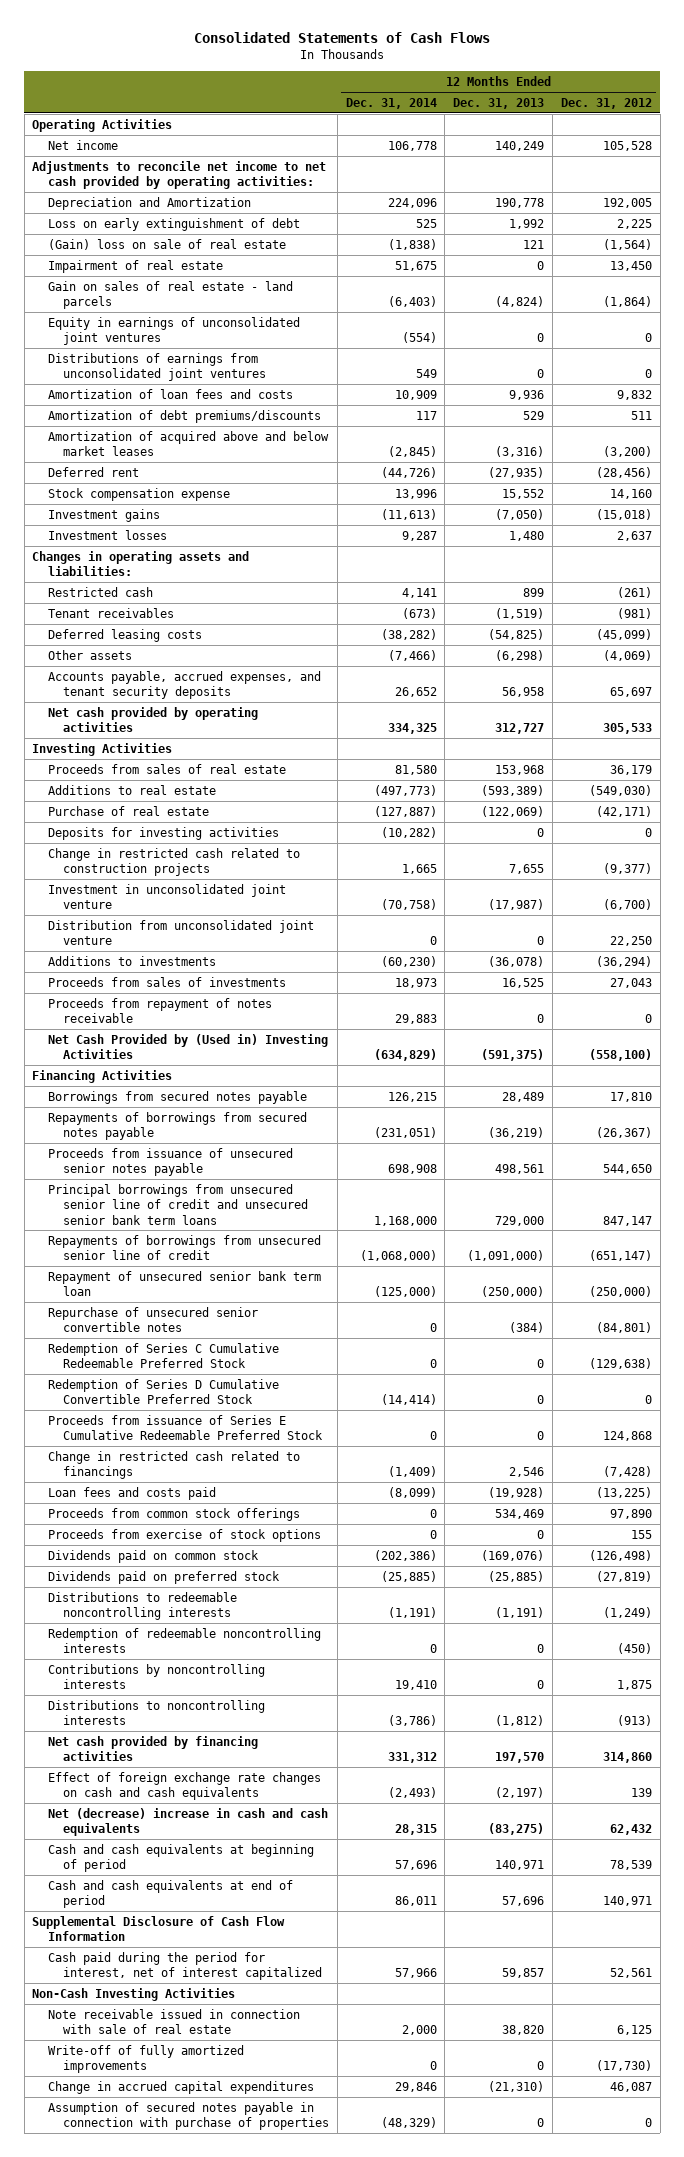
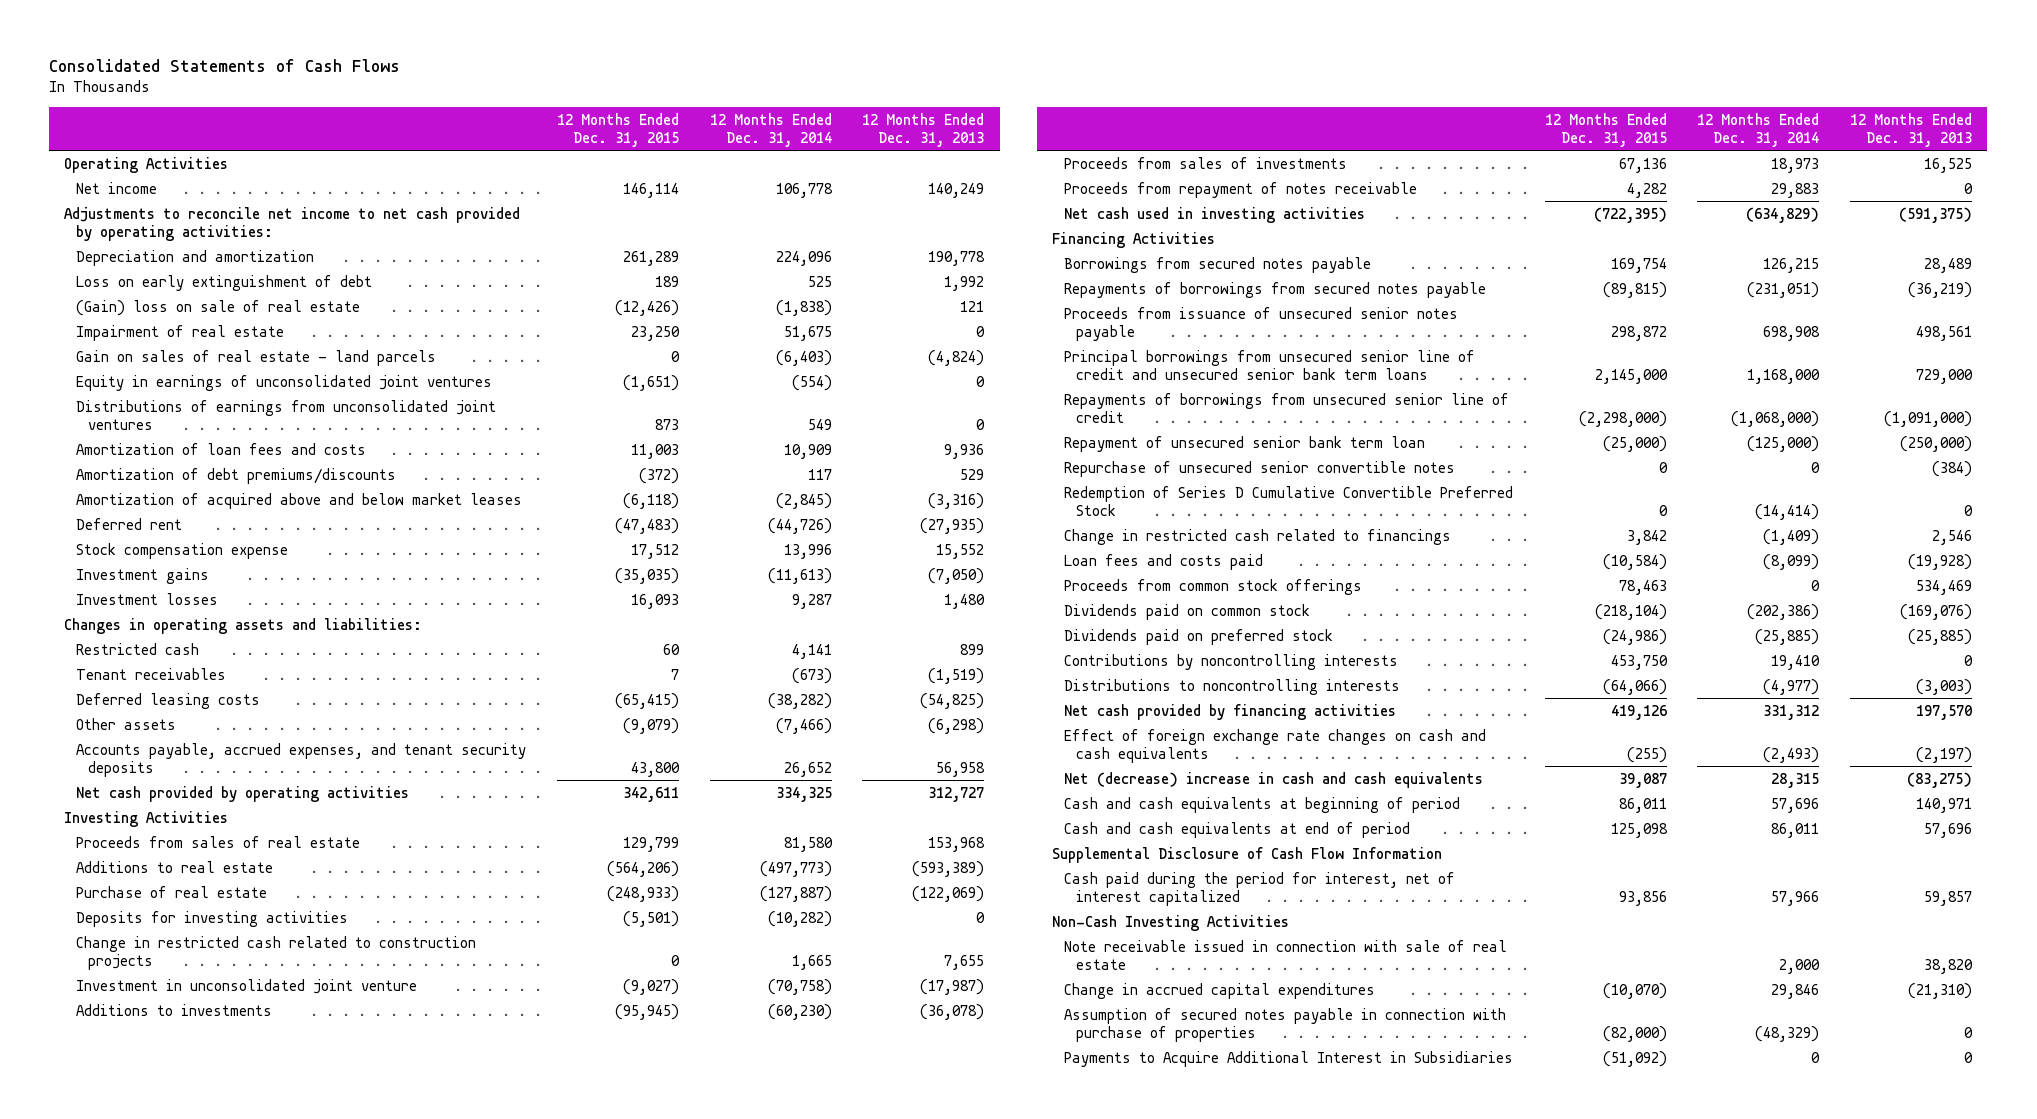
[560,97,652,109] Dec. 31, 2012 -> none
none -> [557,112,680,147] 12 Months Ended Dec. 31, 2015
[47,196,251,210] Depreciation and Amortization -> [76,249,315,266] Depreciation and amortization
[47,919,314,946] Distribution from unconsolidated joint venture -> none
[47,1033,328,1060] Net Cash Provided by (Used in) Investing Activities -> [1064,206,1366,223] Net cash used in investing activities
[47,1342,279,1369] Redemption of Series C Cumulative Redeemable Preferred Stock -> none
[47,1414,324,1441] Proceeds from issuance of Series E Cumulative Redeemable Preferred Stock -> none
[47,1528,321,1542] Proceeds from exercise of stock options -> none
[47,1591,237,1621] Distributions to redeemable noncontrolling interests -> none
[47,1627,321,1654] Redemption of redeemable noncontrolling interests -> none
[387,1715,437,1727] (3,786) -> [1763,678,1820,695] (4,977)
[495,1715,545,1727] (1,812) -> [1916,678,1973,695] (3,003)
[47,2044,244,2074] Write-off of fully amortized improvements -> none
none -> [1064,1050,1514,1067] Payments to Acquire Additional Interest in Subsidiaries

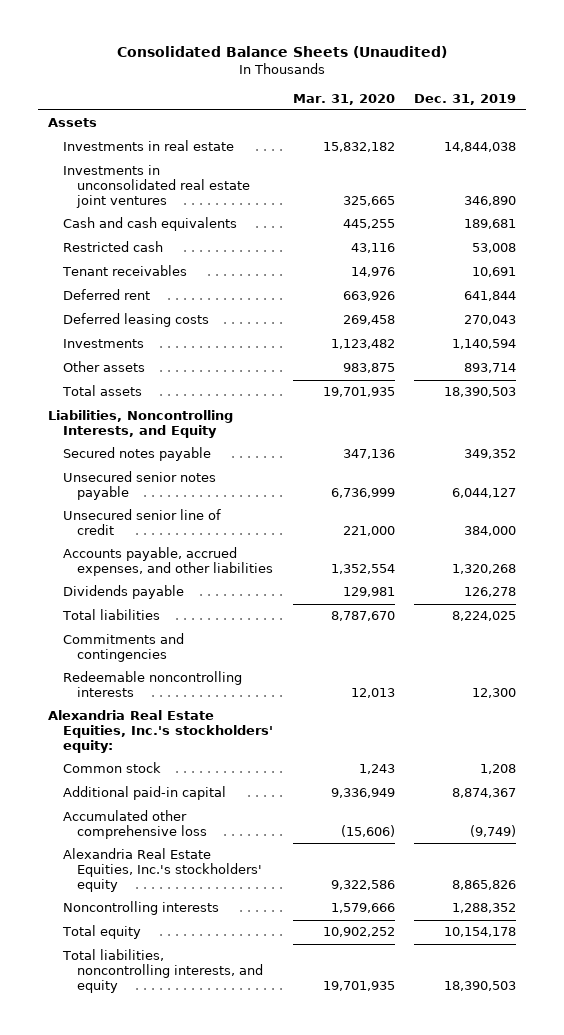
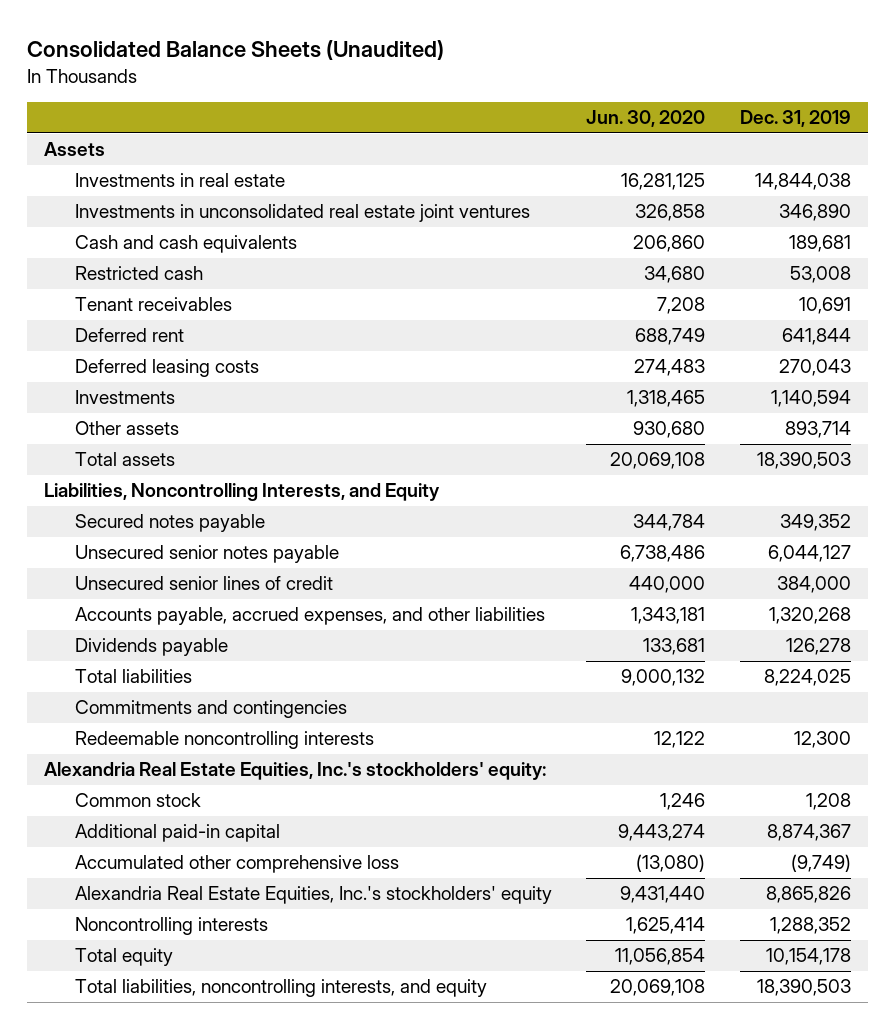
[292,93,395,105] Mar. 31, 2020 -> none
none -> [586,110,706,128] Jun. 30, 2020
[62,509,221,535] Unsecured senior line of credit -> [74,576,333,591] Unsecured senior lines of credit

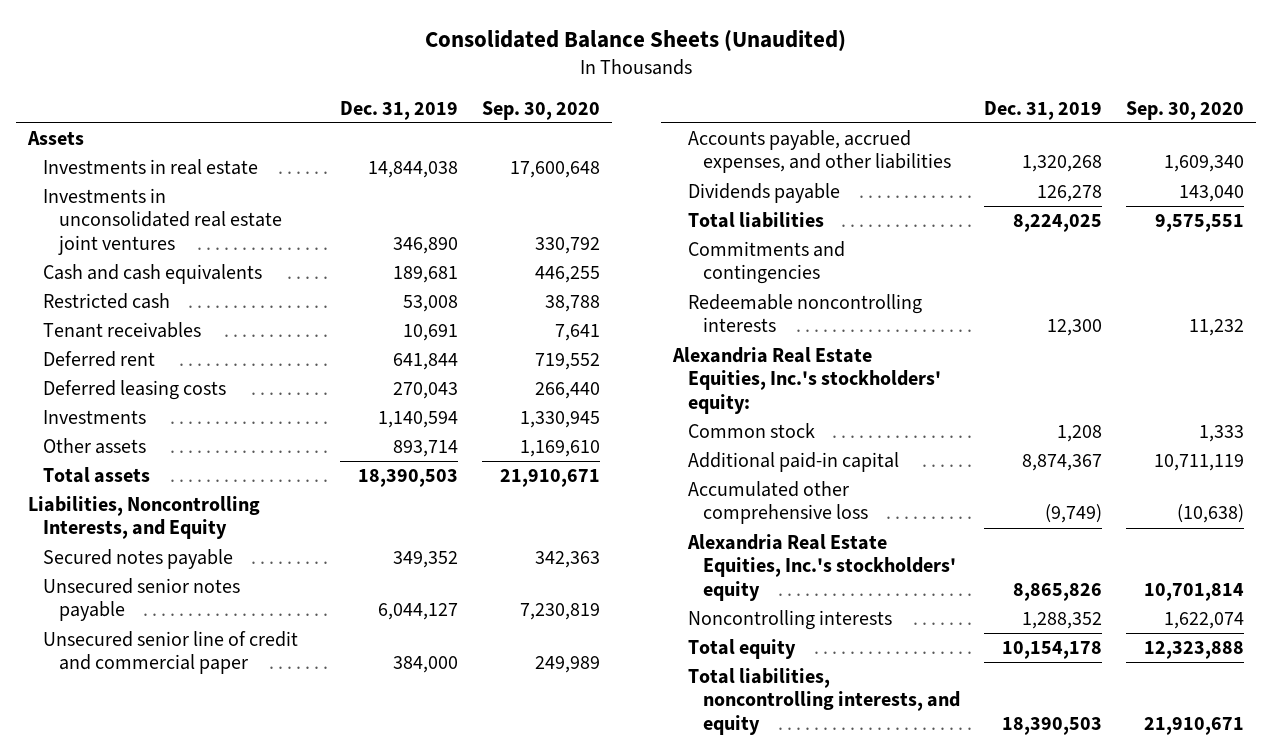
[586,110,706,128] Jun. 30, 2020 -> none
none -> [481,100,600,120] Sep. 30, 2020
[74,576,333,591] Unsecured senior lines of credit -> [43,631,299,675] Unsecured senior line of credit and commercial paper

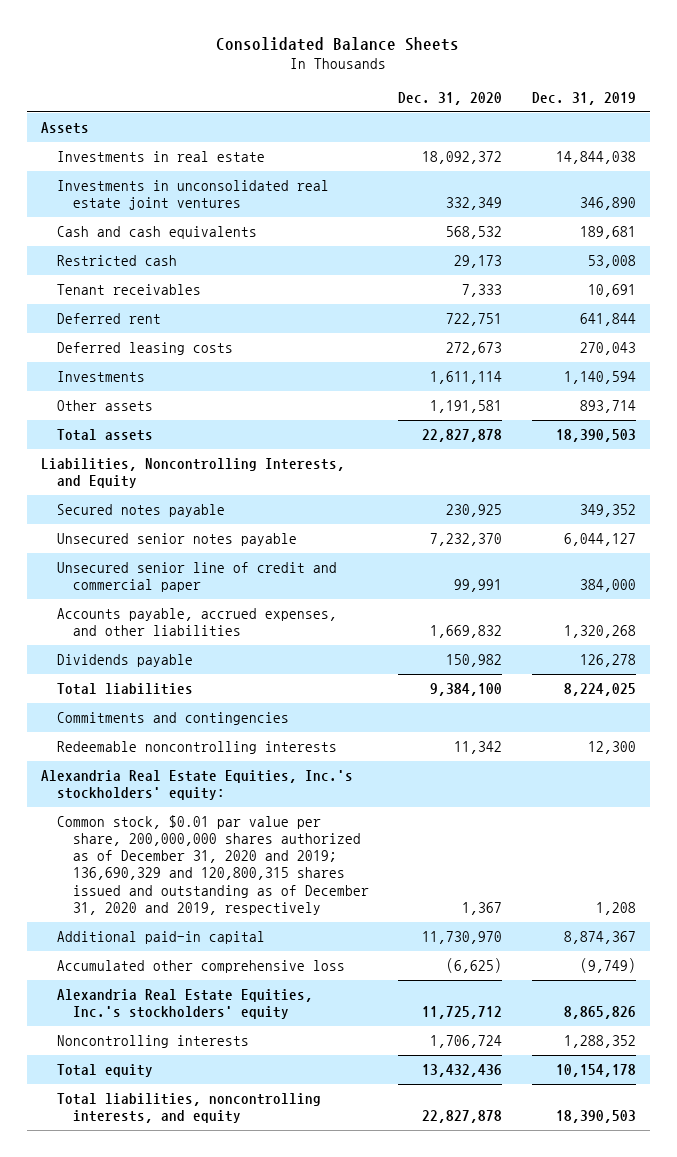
[425,30,847,53] Consolidated Balance Sheets (Unaudited) -> [216,36,460,51] Consolidated Balance Sheets
[481,100,600,120] Sep. 30, 2020 -> none
none -> [398,91,503,105] Dec. 31, 2020
[688,423,816,439] Common stock -> [57,814,369,915] Common stock, $0.01 par value per share, 200,000,000 shares authorized as of December 31, 2020 and 2019; 136,690,329 and 120,800,315 shares issued and outstanding as of December 31, 2020 and 2019, respectively

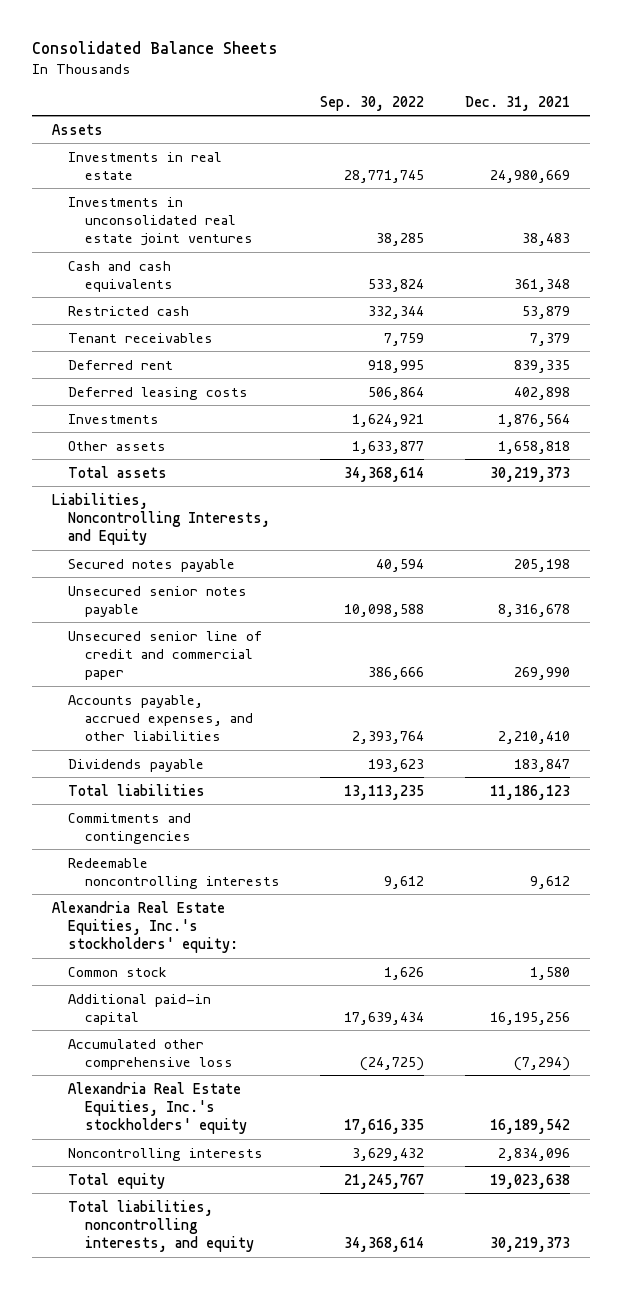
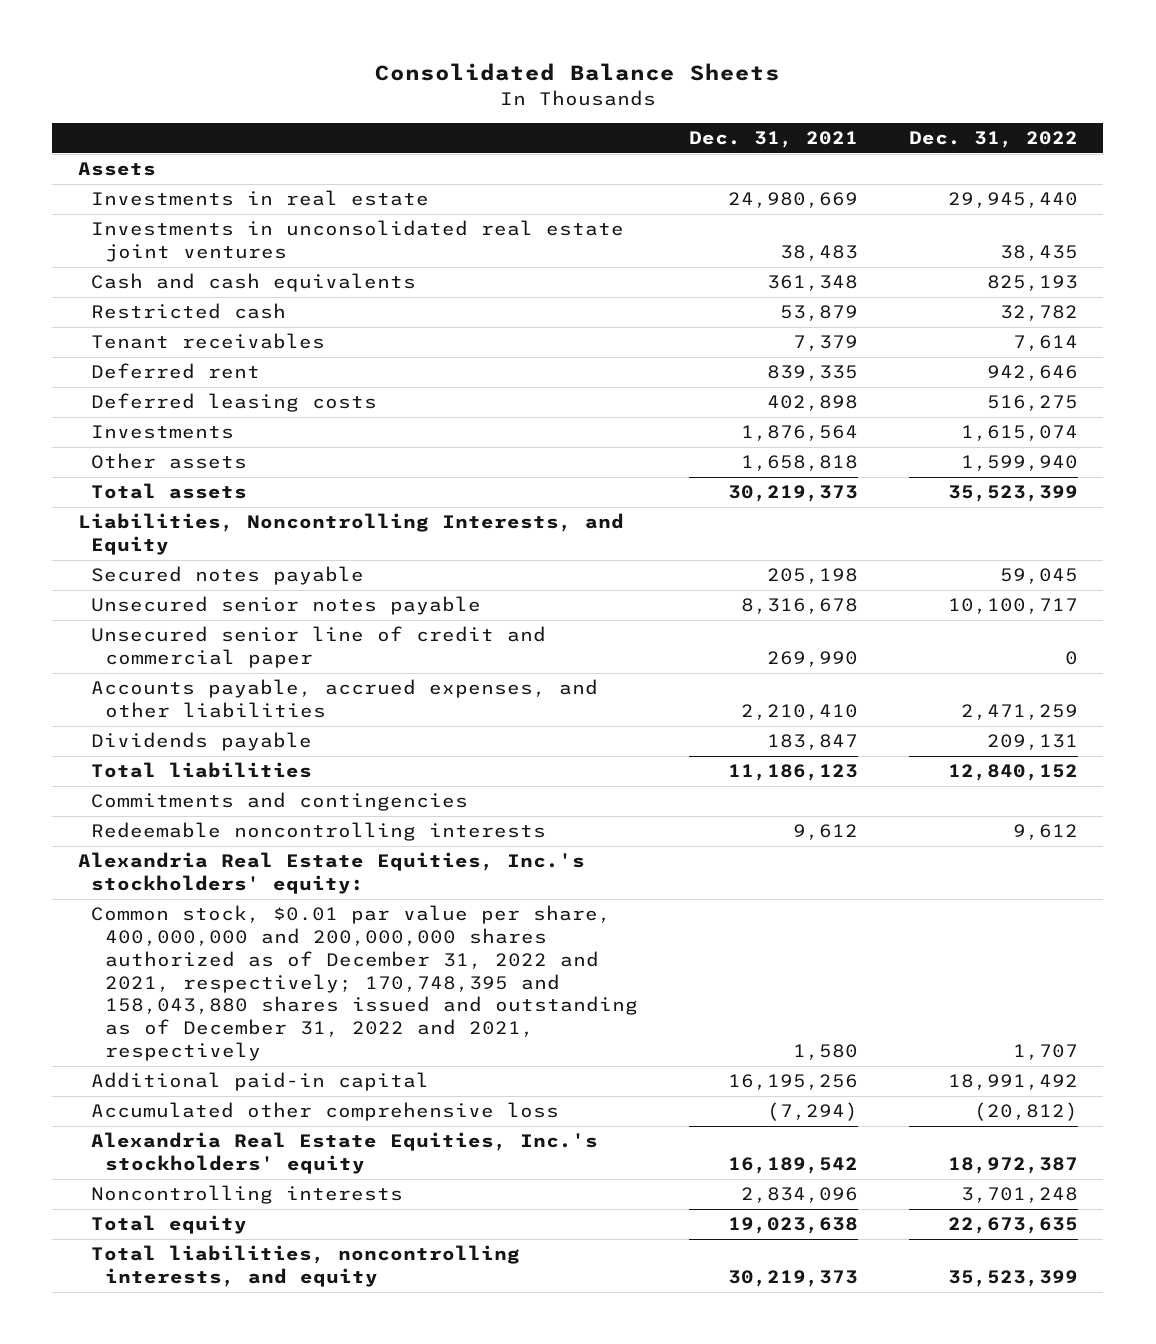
[320,95,425,111] Sep. 30, 2022 -> none
none -> [909,130,1079,148] Dec. 31, 2022
[68,966,168,977] Common stock -> [91,905,639,1062] Common stock, $0.01 par value per share, 400,000,000 and 200,000,000 shares authorized as of December 31, 2022 and 2021, respectively; 170,748,395 and 158,043,880 shares issued and outstanding as of December 31, 2022 and 2021, respectively

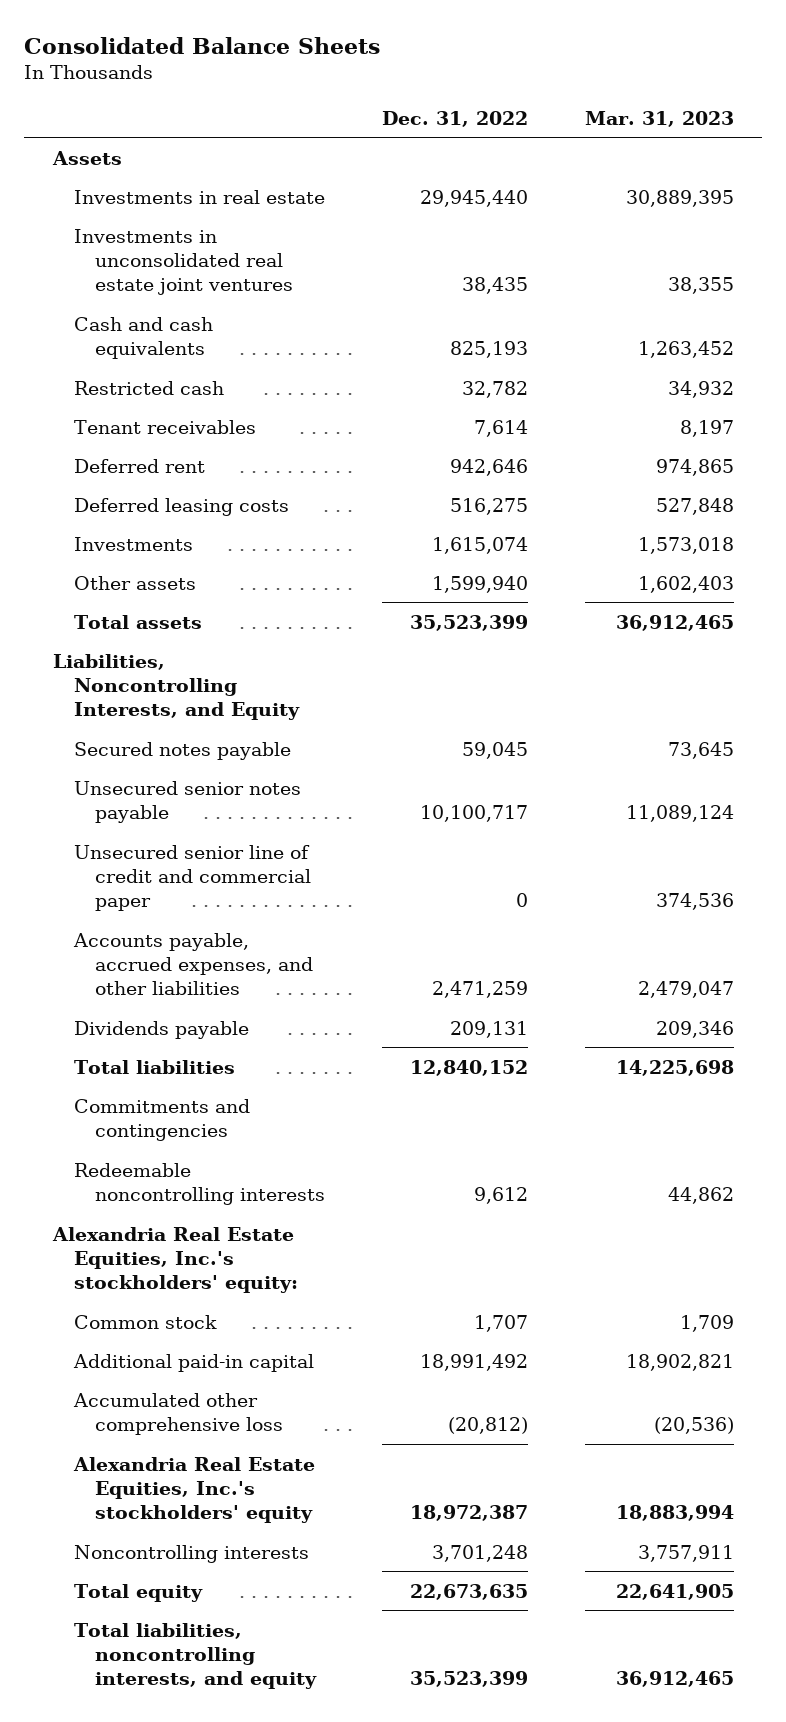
[689,130,859,148] Dec. 31, 2021 -> none
none -> [584,110,734,127] Mar. 31, 2023
[91,905,639,1062] Common stock, $0.01 par value per share, 400,000,000 and 200,000,000 shares authorized as of December 31, 2022 and 2021, respectively; 170,748,395 and 158,043,880 shares issued and outstanding as of December 31, 2022 and 2021, respectively -> [73,1314,217,1329] Common stock

